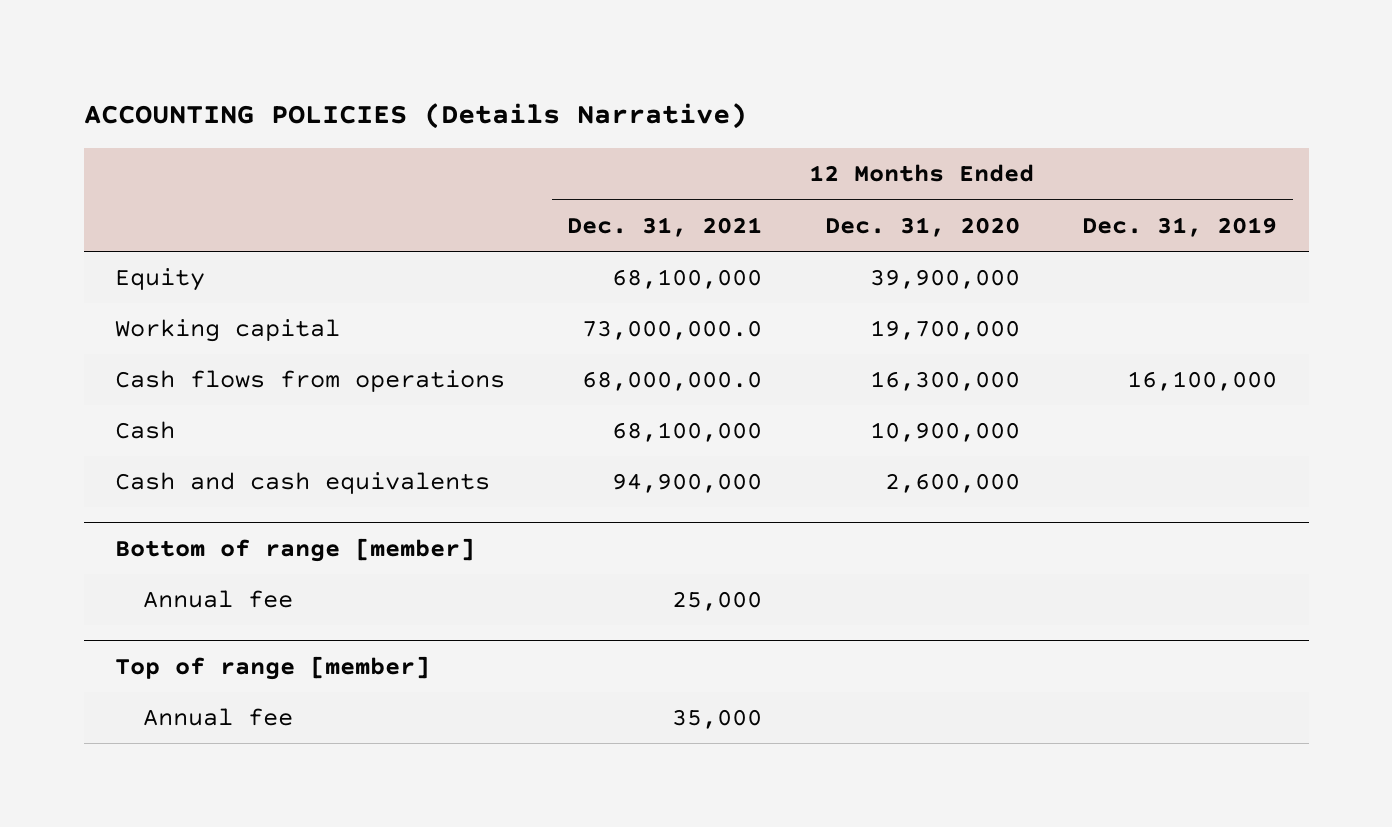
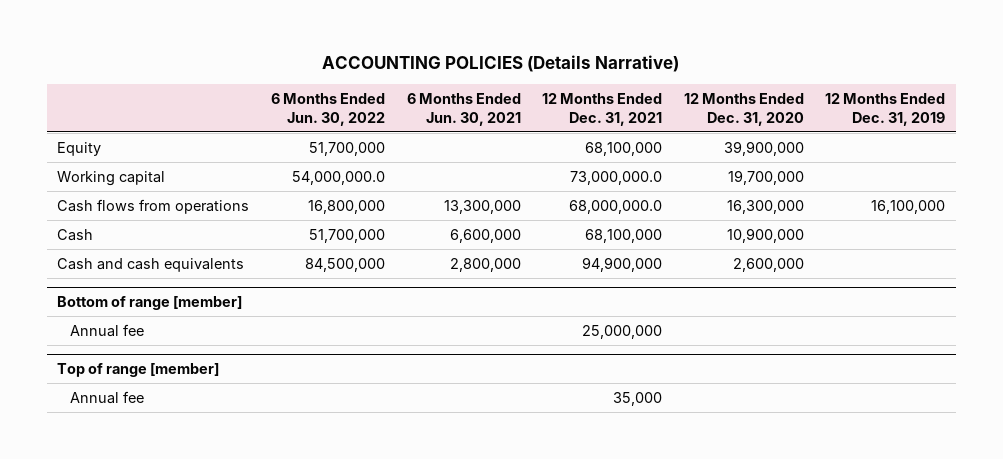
none -> [270,92,385,126] 6 Months Ended Jun. 30, 2022
none -> [406,92,521,126] 6 Months Ended Jun. 30, 2021
[672,591,763,612] 25,000 -> [582,324,663,339] 25,000,000

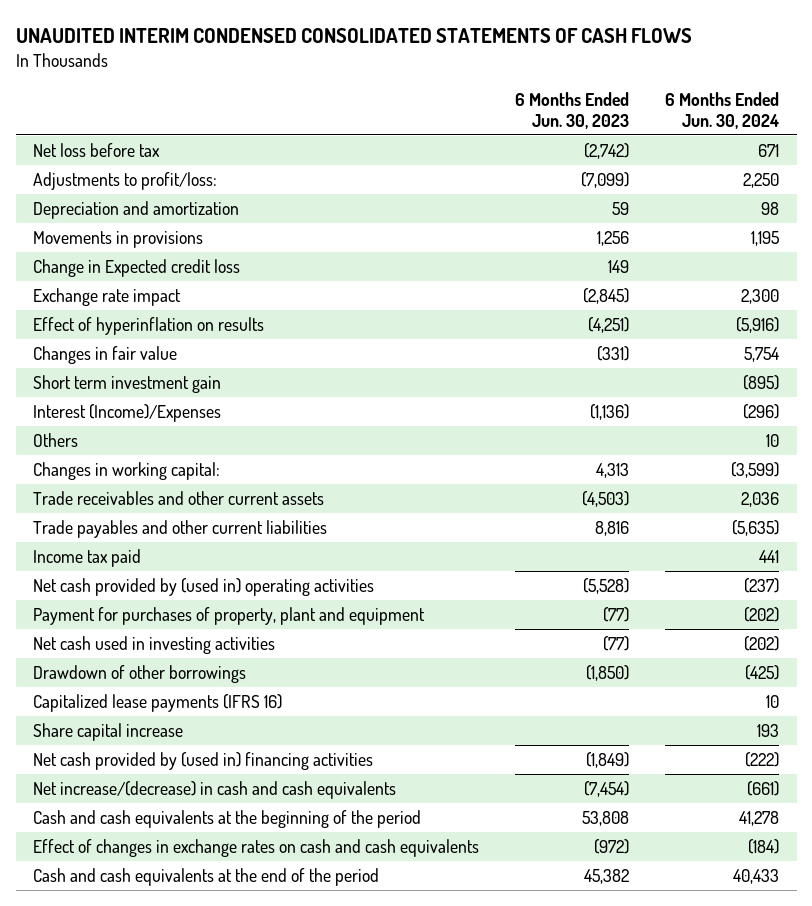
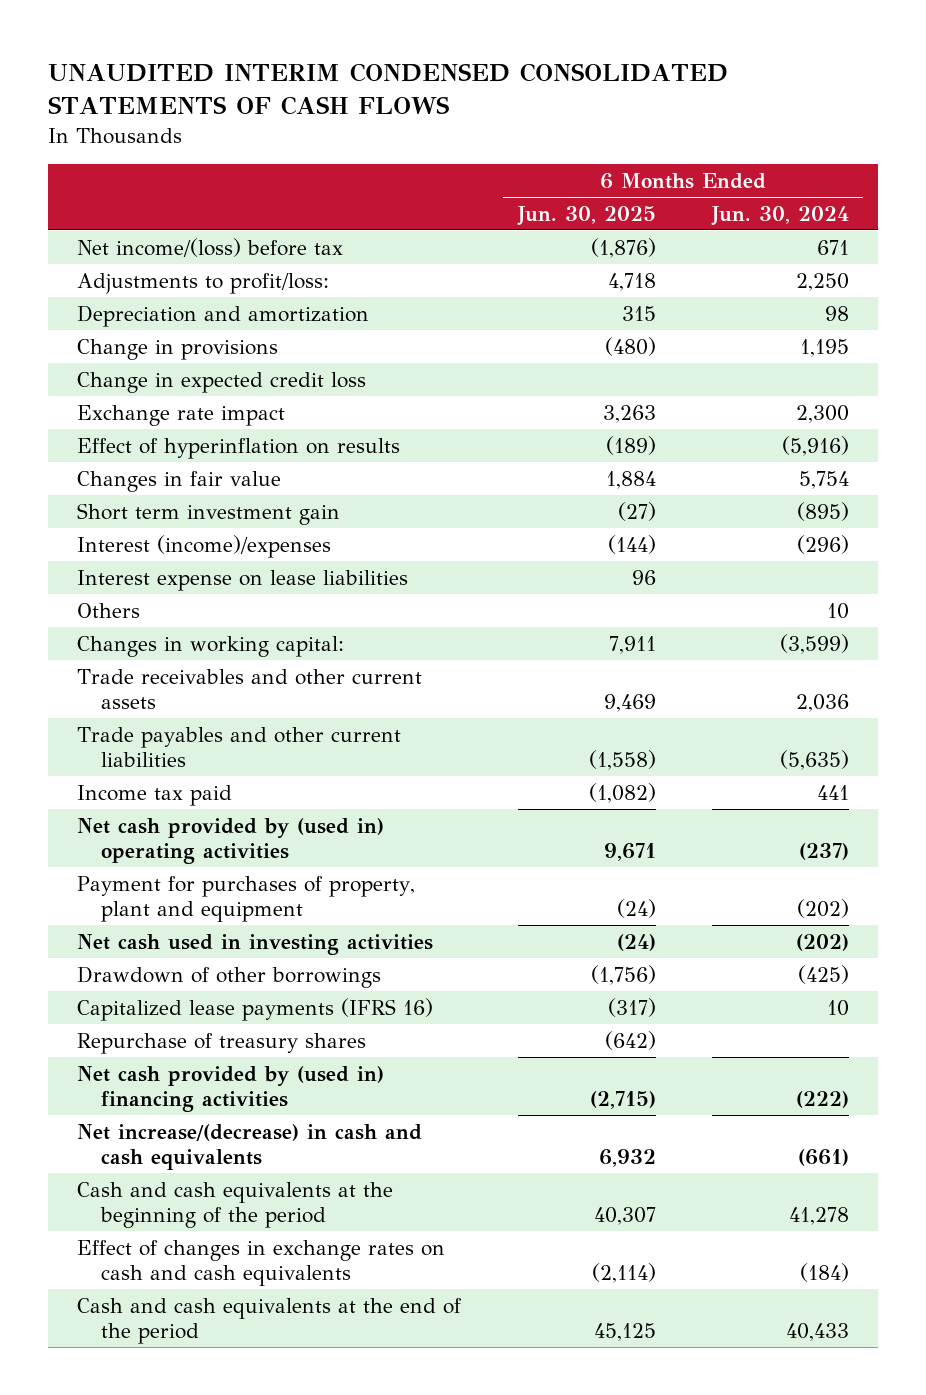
[515,91,630,130] 6 Months Ended Jun. 30, 2023 -> none
none -> [516,205,656,226] Jun. 30, 2025
[33,142,161,157] Net loss before tax -> [76,237,343,257] Net income/(loss) before tax
[33,230,204,248] Movements in provisions -> [76,338,278,360] Change in provisions
[33,258,241,277] Change in Expected credit loss -> [76,371,366,393] Change in expected credit loss
[33,403,222,422] Interest (Income)/Expenses -> [76,534,331,558] Interest (income)/expenses
none -> [76,569,408,591] Interest expense on lease liabilities
[33,722,184,741] Share capital increase -> none
none -> [76,1032,366,1054] Repurchase of treasury shares

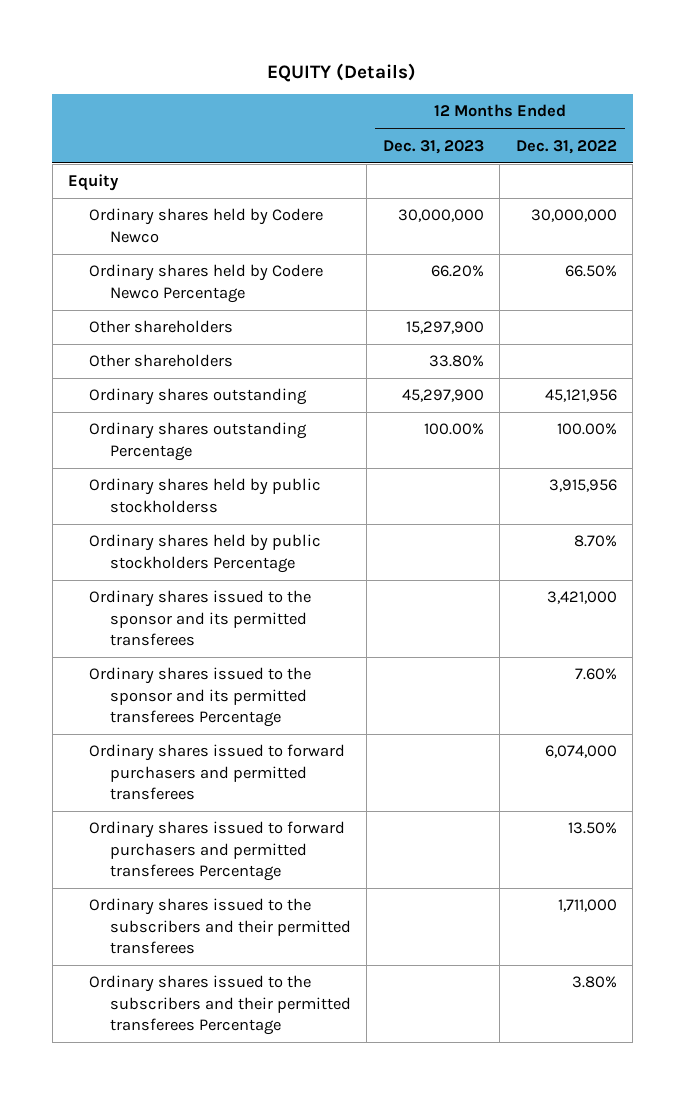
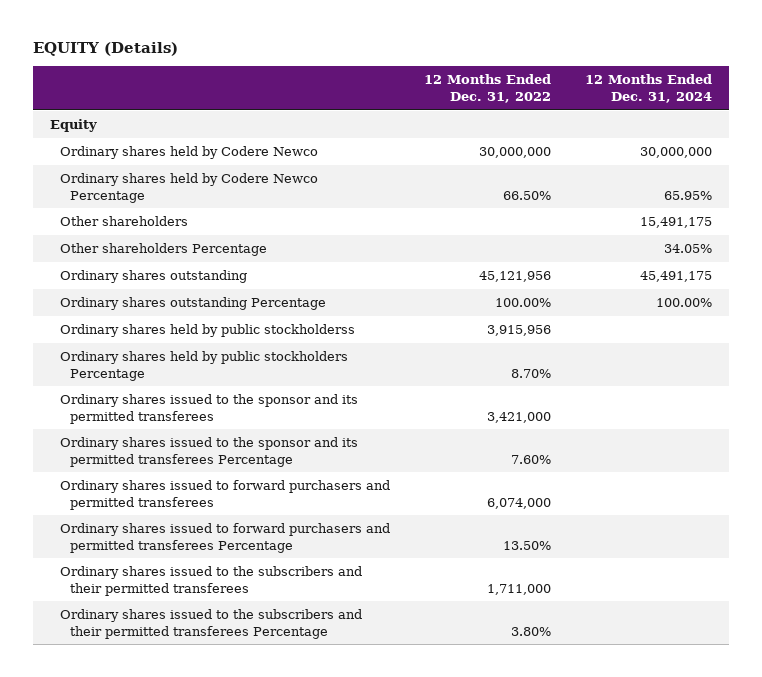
[382,139,484,154] Dec. 31, 2023 -> none
none -> [585,74,713,103] 12 Months Ended Dec. 31, 2024
[88,354,233,368] Other shareholders -> [59,243,267,257] Other shareholders Percentage

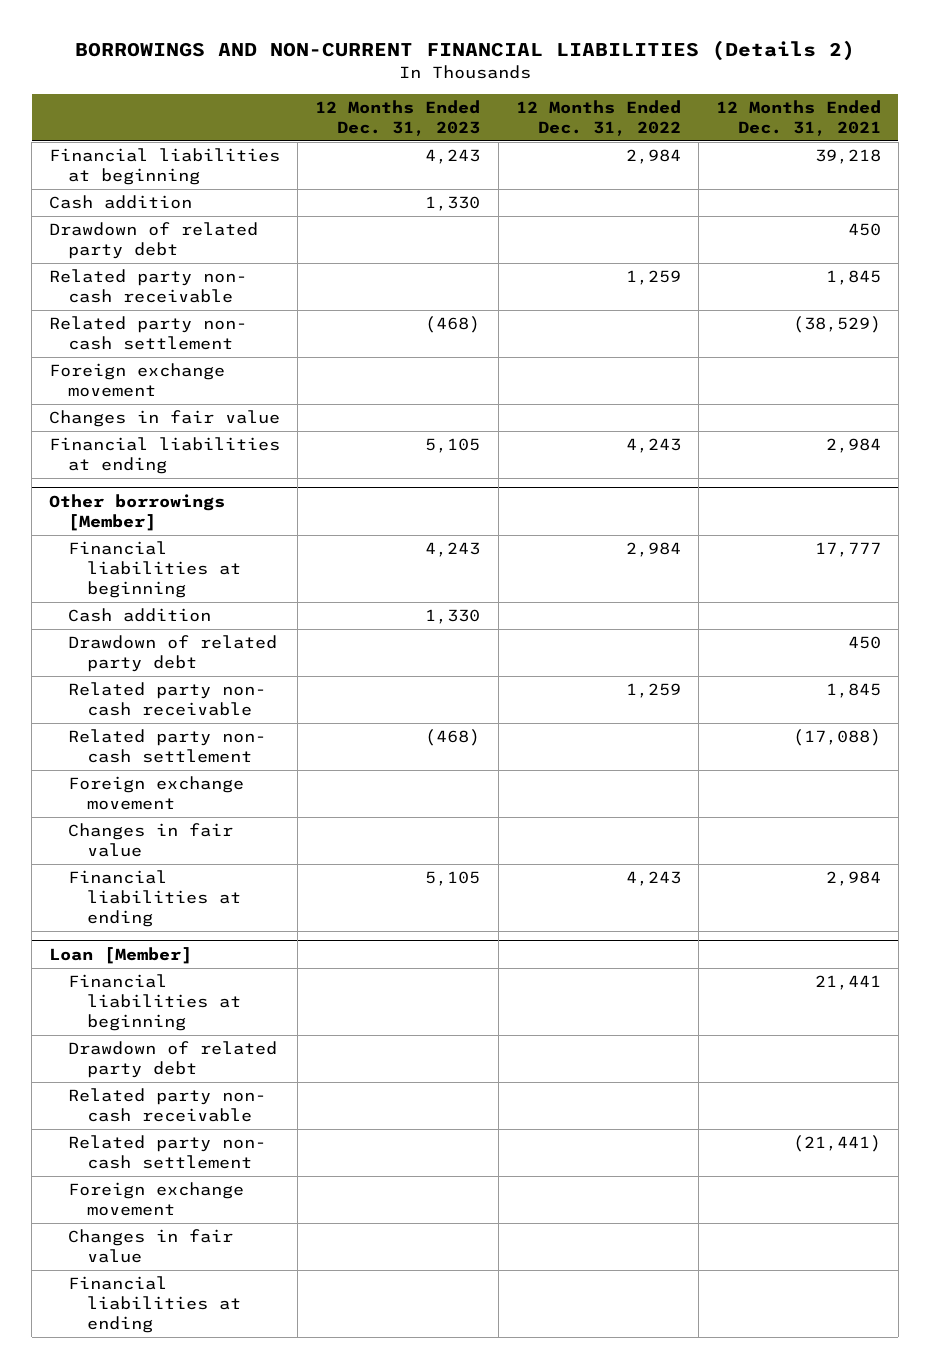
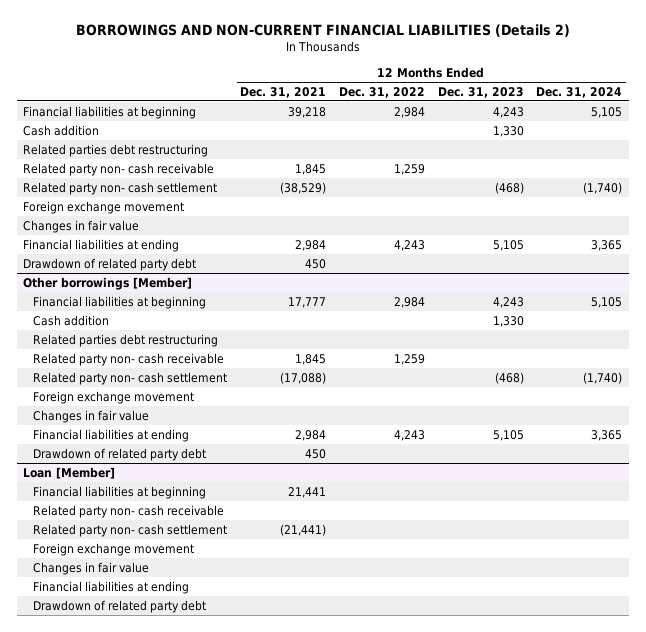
none -> [536,86,623,98] Dec. 31, 2024
none -> [23,143,209,157] Related parties debt restructuring
[49,222,259,259] Drawdown of related party debt -> [23,257,197,271] Drawdown of related party debt
none -> [33,333,219,347] Related parties debt restructuring
[68,635,278,672] Drawdown of related party debt -> [33,447,207,461] Drawdown of related party debt
[68,1041,278,1078] Drawdown of related party debt -> [33,599,207,613] Drawdown of related party debt

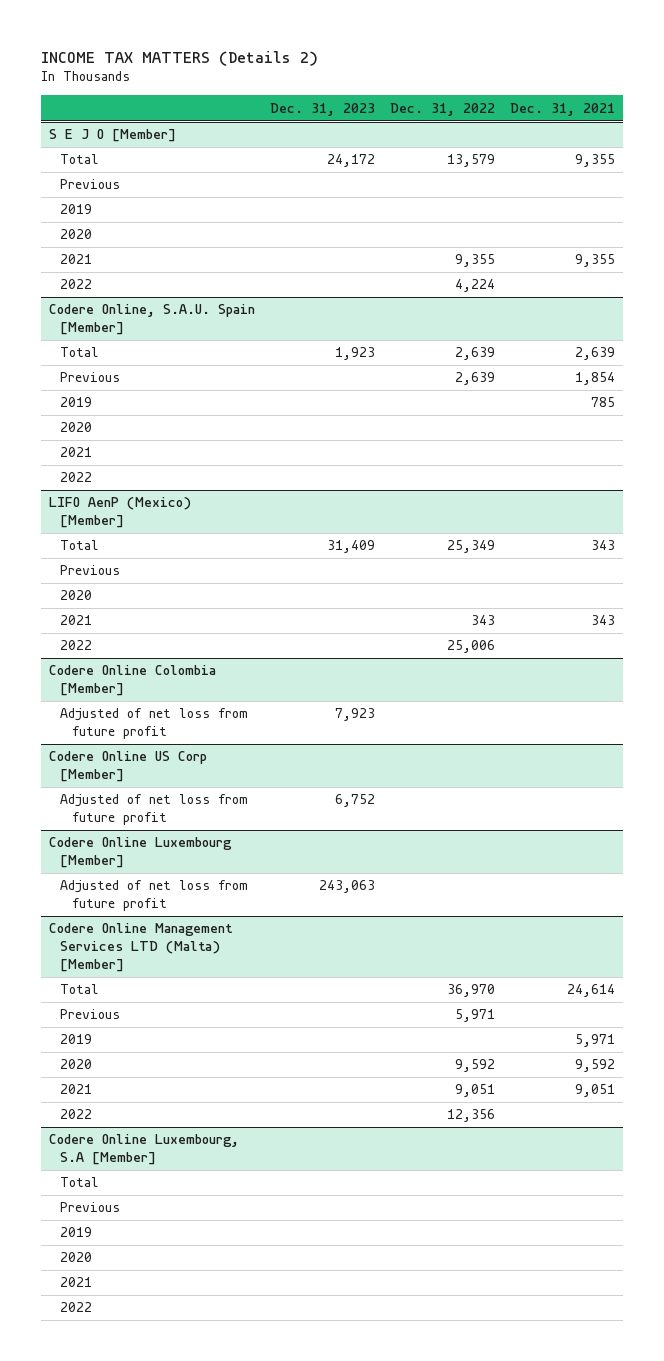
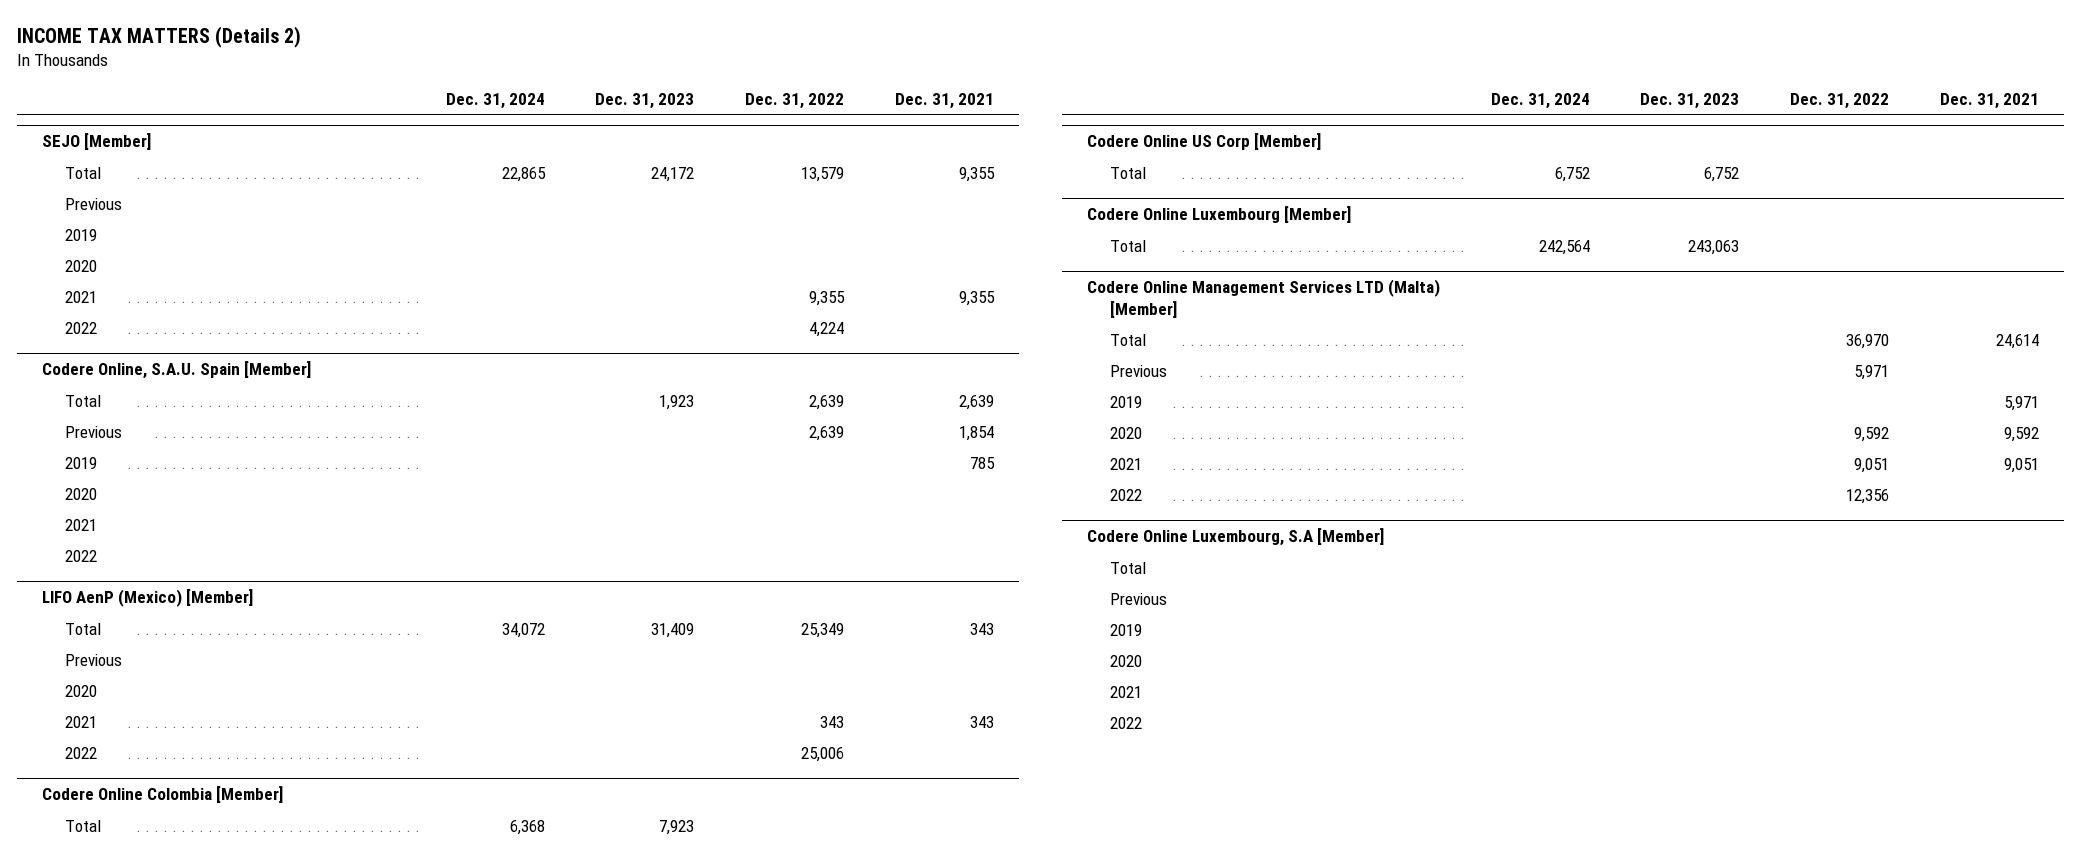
none -> [445,93,545,110] Dec. 31, 2024
[48,129,176,143] S E J O [Member] -> [42,133,152,151] SEJO [Member]
[60,708,249,740] Adjusted of net loss from future profit -> [64,819,101,832] Total
[60,794,249,826] Adjusted of net loss from future profit -> [1109,166,1146,179] Total
[60,880,249,912] Adjusted of net loss from future profit -> [1109,239,1146,252] Total

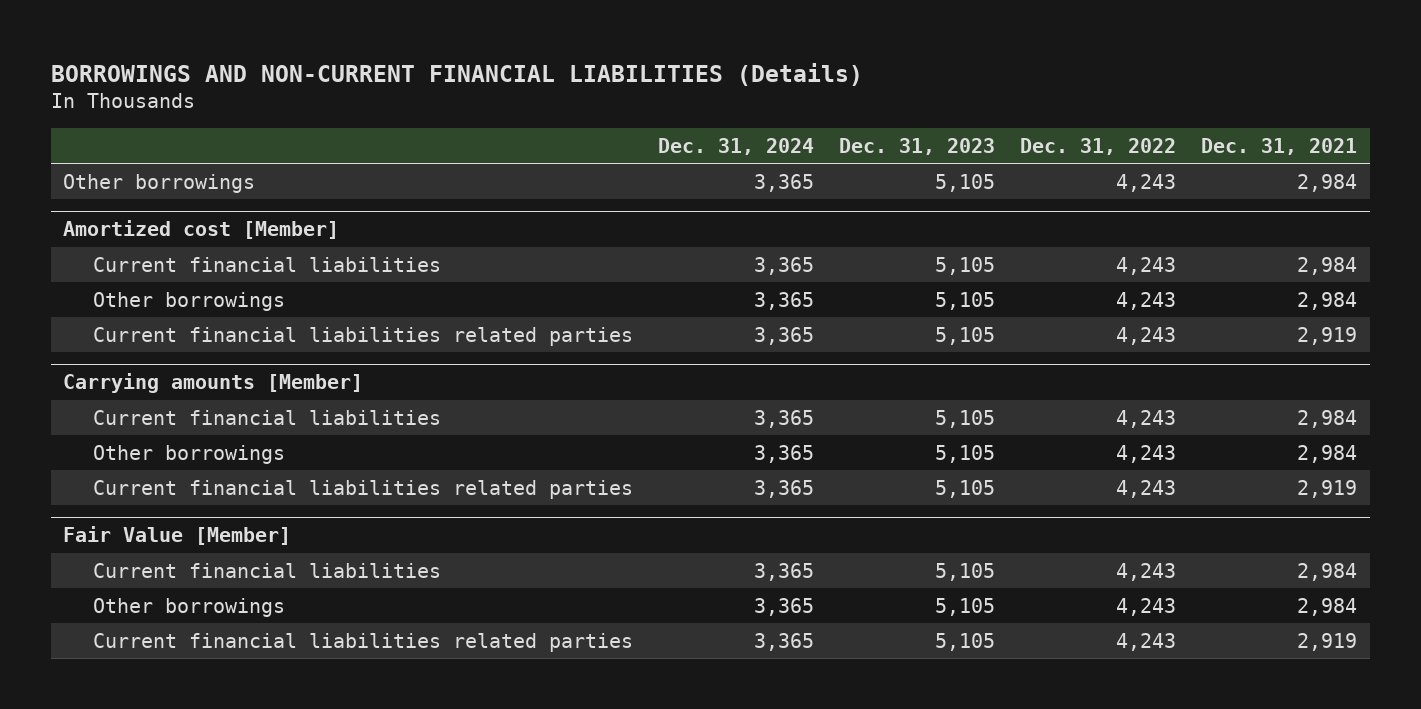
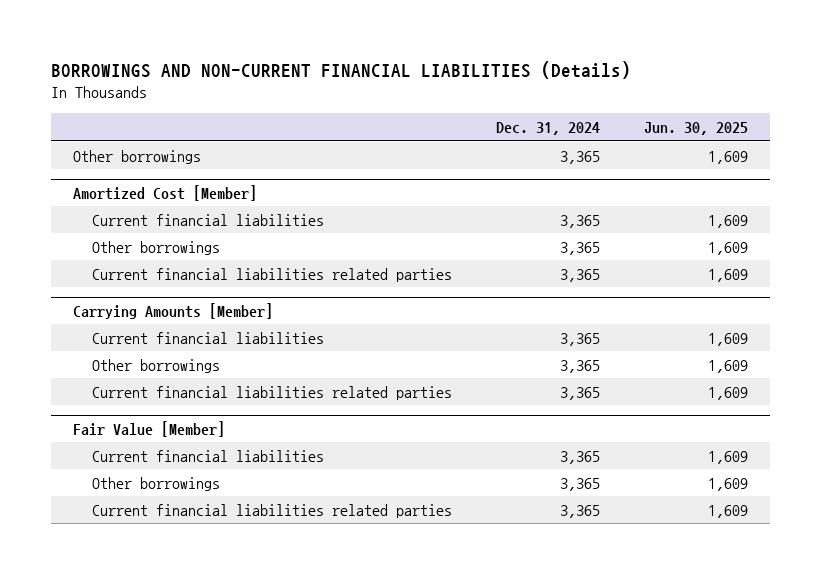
[839,137,996,155] Dec. 31, 2023 -> none
[1020,137,1177,155] Dec. 31, 2022 -> none
[1201,137,1358,155] Dec. 31, 2021 -> none
none -> [643,121,748,135] Jun. 30, 2025
[63,220,340,240] Amortized cost [Member] -> [73,184,258,201] Amortized Cost [Member]
[63,373,364,394] Carrying amounts [Member] -> [73,302,274,319] Carrying Amounts [Member]

